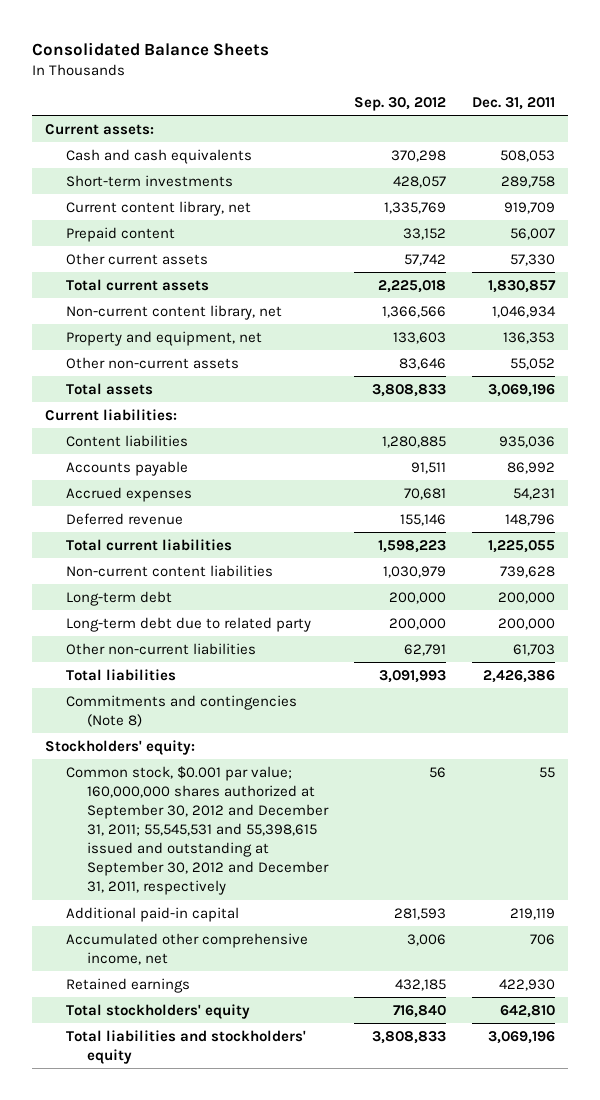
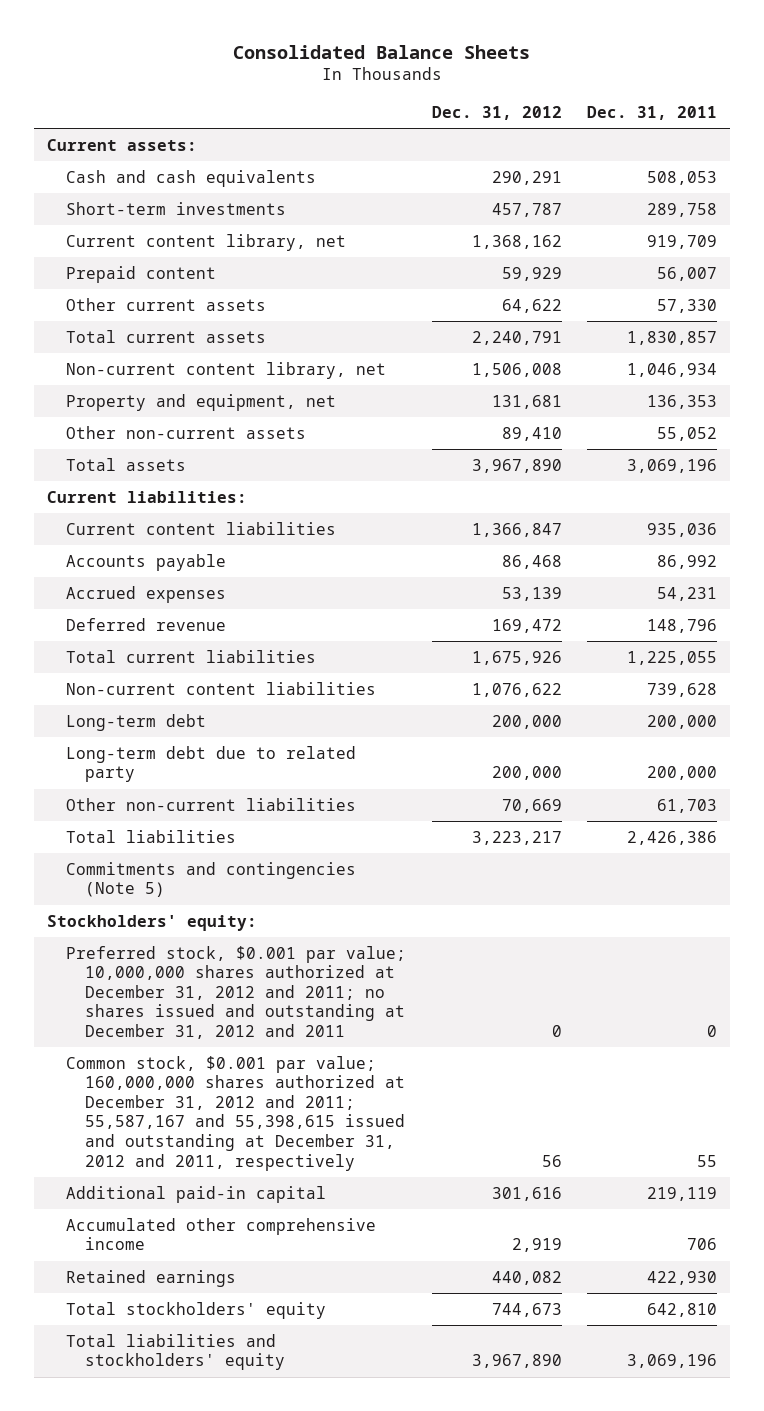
[354,97,447,112] Sep. 30, 2012 -> none
none -> [431,106,562,121] Dec. 31, 2012
[65,434,188,447] Content liabilities -> [65,521,336,535] Current content liabilities
[65,694,297,727] Commitments and contingencies (Note 8) -> [65,861,356,898] Commitments and contingencies (Note 5)
none -> [65,945,406,1040] Preferred stock, $0.001 par value; 10,000,000 shares authorized at December 31, 2012 and 2011; no shares issued and outstanding at December 31, 2012 and 2011
[65,765,330,896] Common stock, $0.001 par value; 160,000,000 shares authorized at September 30, 2012 and December 31, 2011; 55,545,531 and 55,398,615 issued and outstanding at September 30, 2012 and December 31, 2011, respectively -> [65,1055,405,1171] Common stock, $0.001 par value; 160,000,000 shares authorized at December 31, 2012 and 2011; 55,587,167 and 55,398,615 issued and outstanding at December 31, 2012 and 2011, respectively
[65,932,308,965] Accumulated other comprehensive income, net -> [65,1217,376,1251] Accumulated other comprehensive income

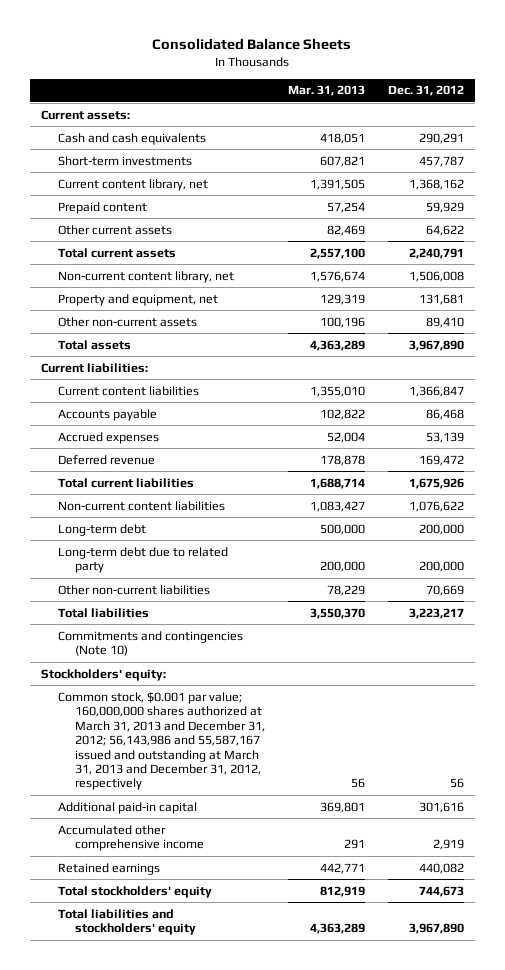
[587,106,718,121] Dec. 31, 2011 -> none
none -> [288,85,366,97] Mar. 31, 2013
[65,861,356,898] Commitments and contingencies (Note 5) -> [58,630,244,657] Commitments and contingencies (Note 10)
[65,945,406,1040] Preferred stock, $0.001 par value; 10,000,000 shares authorized at December 31, 2012 and 2011; no shares issued and outstanding at December 31, 2012 and 2011 -> none
[65,1055,405,1171] Common stock, $0.001 par value; 160,000,000 shares authorized at December 31, 2012 and 2011; 55,587,167 and 55,398,615 issued and outstanding at December 31, 2012 and 2011, respectively -> [58,691,266,791] Common stock, $0.001 par value; 160,000,000 shares authorized at March 31, 2013 and December 31, 2012; 56,143,986 and 55,587,167 issued and outstanding at March 31, 2013 and December 31, 2012, respectively

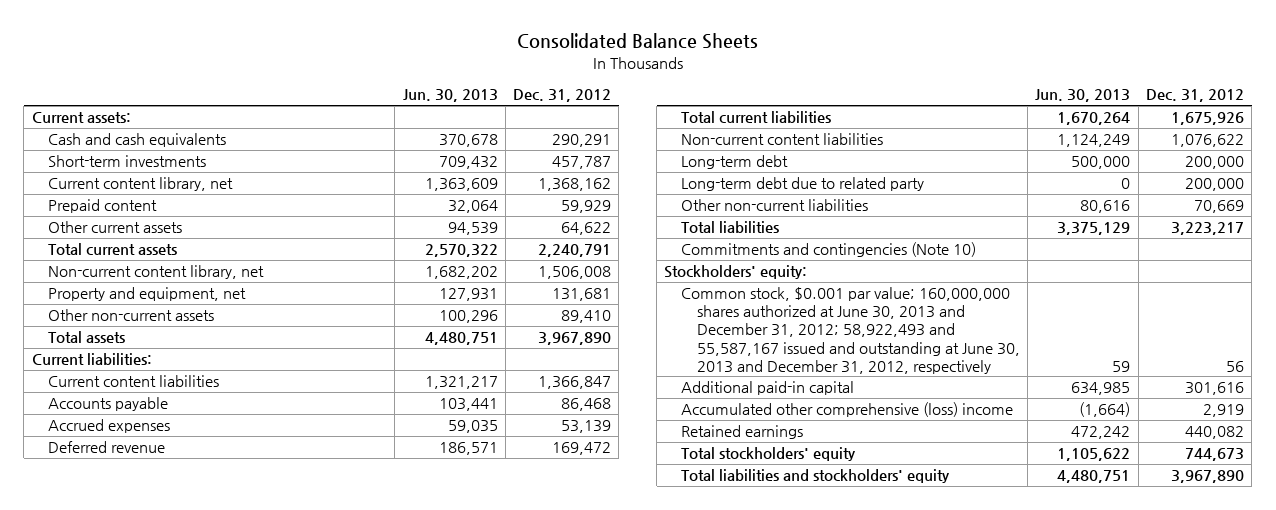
[288,85,366,97] Mar. 31, 2013 -> none
none -> [402,89,498,103] Jun. 30, 2013
[58,691,266,791] Common stock, $0.001 par value; 160,000,000 shares authorized at March 31, 2013 and December 31, 2012; 56,143,986 and 55,587,167 issued and outstanding at March 31, 2013 and December 31, 2012, respectively -> [680,287,1020,374] Common stock, $0.001 par value; 160,000,000 shares authorized at June 30, 2013 and December 31, 2012; 58,922,493 and 55,587,167 issued and outstanding at June 30, 2013 and December 31, 2012, respectively
[58,824,205,852] Accumulated other comprehensive income -> [680,402,1013,418] Accumulated other comprehensive (loss) income

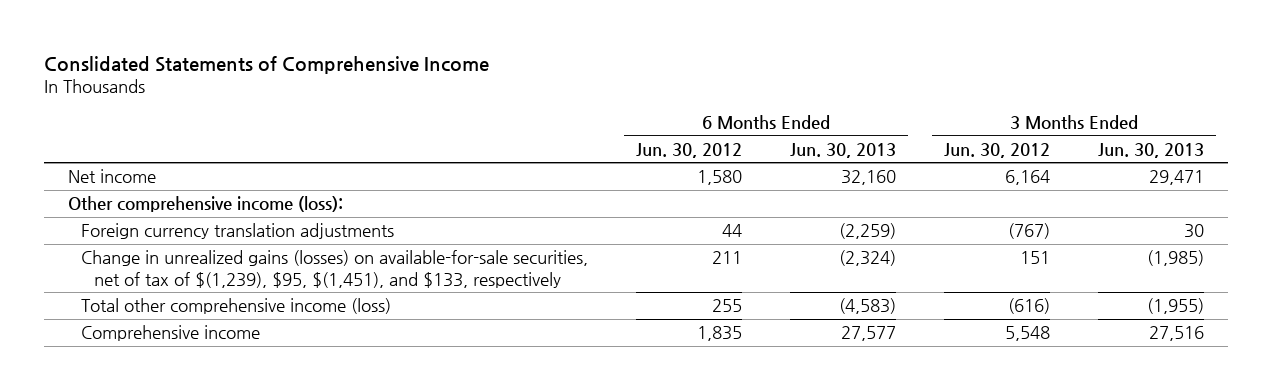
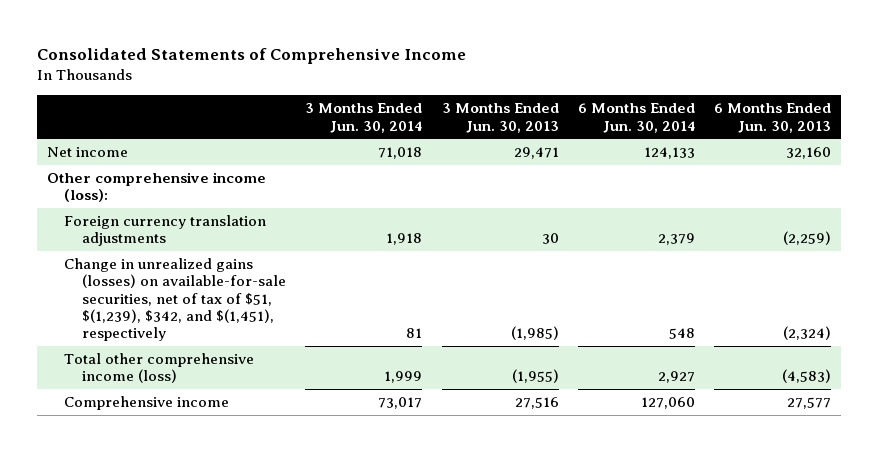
[44,56,490,75] Conslidated Statements of Comprehensive Income -> [36,48,466,65] Consolidated Statements of Comprehensive Income
[635,142,742,158] Jun. 30, 2012 -> none
[943,142,1050,158] Jun. 30, 2012 -> none
none -> [305,103,423,133] 3 Months Ended Jun. 30, 2014
none -> [577,103,695,133] 6 Months Ended Jun. 30, 2014
[81,250,589,288] Change in unrealized gains (losses) on available-for-sale securities, net of tax of $(1,239), $95, $(1,451), and $133, respectively -> [64,258,287,342] Change in unrealized gains (losses) on available-for-sale securities, net of tax of $51, $(1,239), $342, and $(1,451), respectively

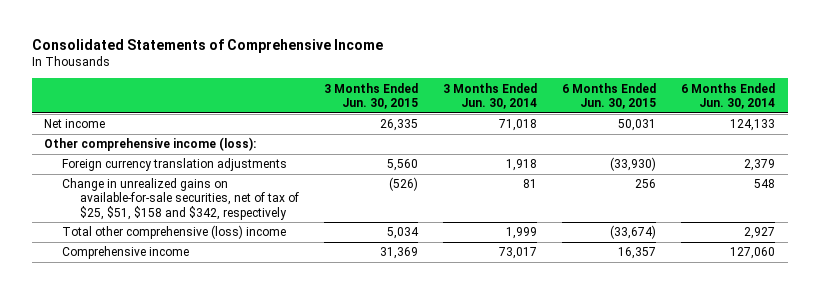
[441,103,559,133] 3 Months Ended Jun. 30, 2013 -> none
[714,103,832,133] 6 Months Ended Jun. 30, 2013 -> none
none -> [323,82,418,109] 3 Months Ended Jun. 30, 2015
none -> [562,82,657,109] 6 Months Ended Jun. 30, 2015
[64,258,287,342] Change in unrealized gains (losses) on available-for-sale securities, net of tax of $51, $(1,239), $342, and $(1,451), respectively -> [62,178,299,220] Change in unrealized gains on available-for-sale securities, net of tax of $25, $51, $158 and $342, respectively
[64,353,255,384] Total other comprehensive income (loss) -> [62,225,287,240] Total other comprehensive (loss) income

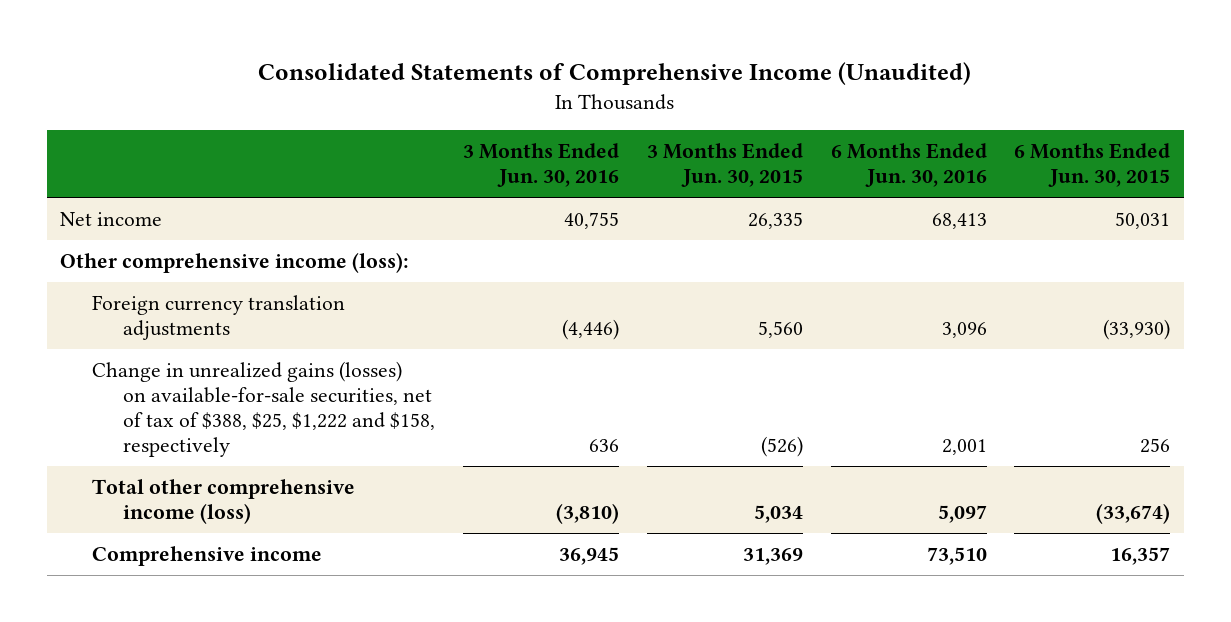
[31,39,383,54] Consolidated Statements of Comprehensive Income -> [258,61,972,85] Consolidated Statements of Comprehensive Income (Unaudited)
[443,82,538,109] 3 Months Ended Jun. 30, 2014 -> none
[681,82,776,109] 6 Months Ended Jun. 30, 2014 -> none
none -> [463,143,620,188] 3 Months Ended Jun. 30, 2016
none -> [830,143,987,188] 6 Months Ended Jun. 30, 2016
[62,178,299,220] Change in unrealized gains on available-for-sale securities, net of tax of $25, $51, $158 and $342, respectively -> [91,360,436,457] Change in unrealized gains (losses) on available-for-sale securities, net of tax of $388, $25, $1,222 and $158, respectively
[62,225,287,240] Total other comprehensive (loss) income -> [91,478,355,524] Total other comprehensive income (loss)

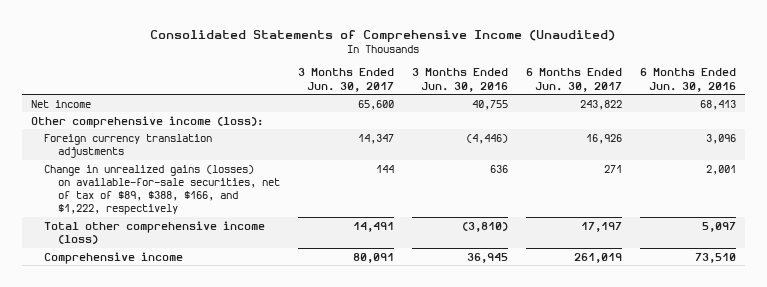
[646,143,803,188] 3 Months Ended Jun. 30, 2015 -> none
[1014,143,1171,188] 6 Months Ended Jun. 30, 2015 -> none
none -> [297,68,394,92] 3 Months Ended Jun. 30, 2017
none -> [525,68,622,92] 6 Months Ended Jun. 30, 2017
[91,360,436,457] Change in unrealized gains (losses) on available-for-sale securities, net of tax of $388, $25, $1,222 and $158, respectively -> [44,164,280,216] Change in unrealized gains (losses) on available-for-sale securities, net of tax of $89, $388, $166, and $1,222, respectively

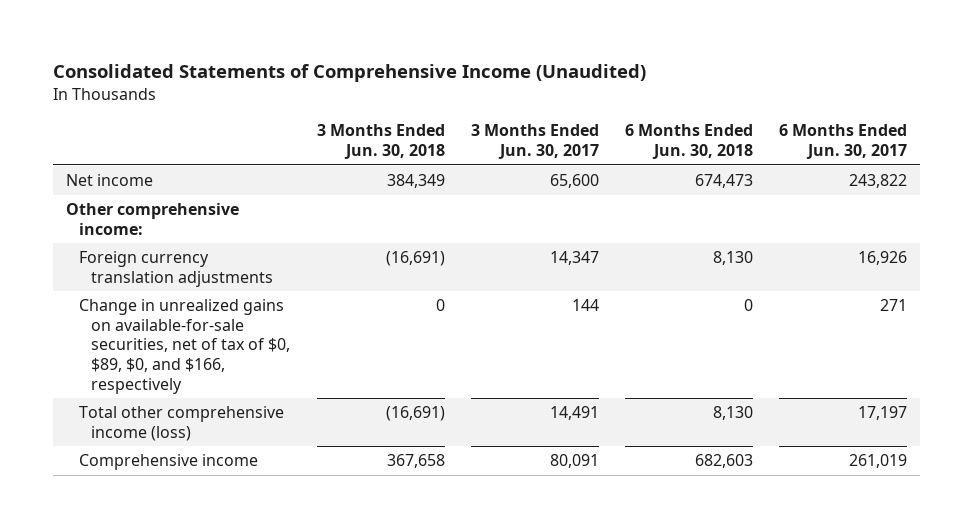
[411,68,508,92] 3 Months Ended Jun. 30, 2016 -> none
[639,68,736,92] 6 Months Ended Jun. 30, 2016 -> none
none -> [316,124,445,160] 3 Months Ended Jun. 30, 2018
none -> [624,124,753,160] 6 Months Ended Jun. 30, 2018
[31,115,264,128] Other comprehensive income (loss): -> [66,203,240,235] Other comprehensive income:
[44,164,280,216] Change in unrealized gains (losses) on available-for-sale securities, net of tax of $89, $388, $166, and $1,222, respectively -> [78,299,291,394] Change in unrealized gains on available-for-sale securities, net of tax of $0, $89, $0, and $166, respectively

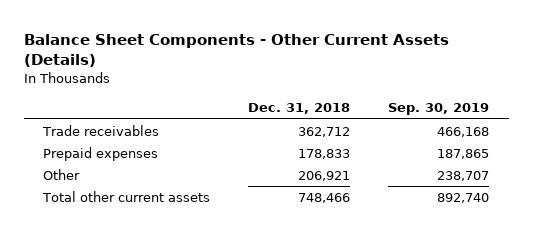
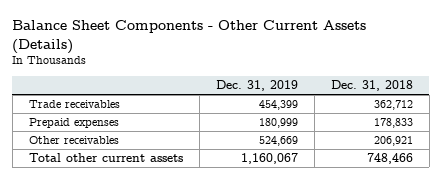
[388,103,490,116] Sep. 30, 2019 -> none
none -> [215,80,298,92] Dec. 31, 2019
[43,169,81,181] Other -> [28,136,119,145] Other receivables

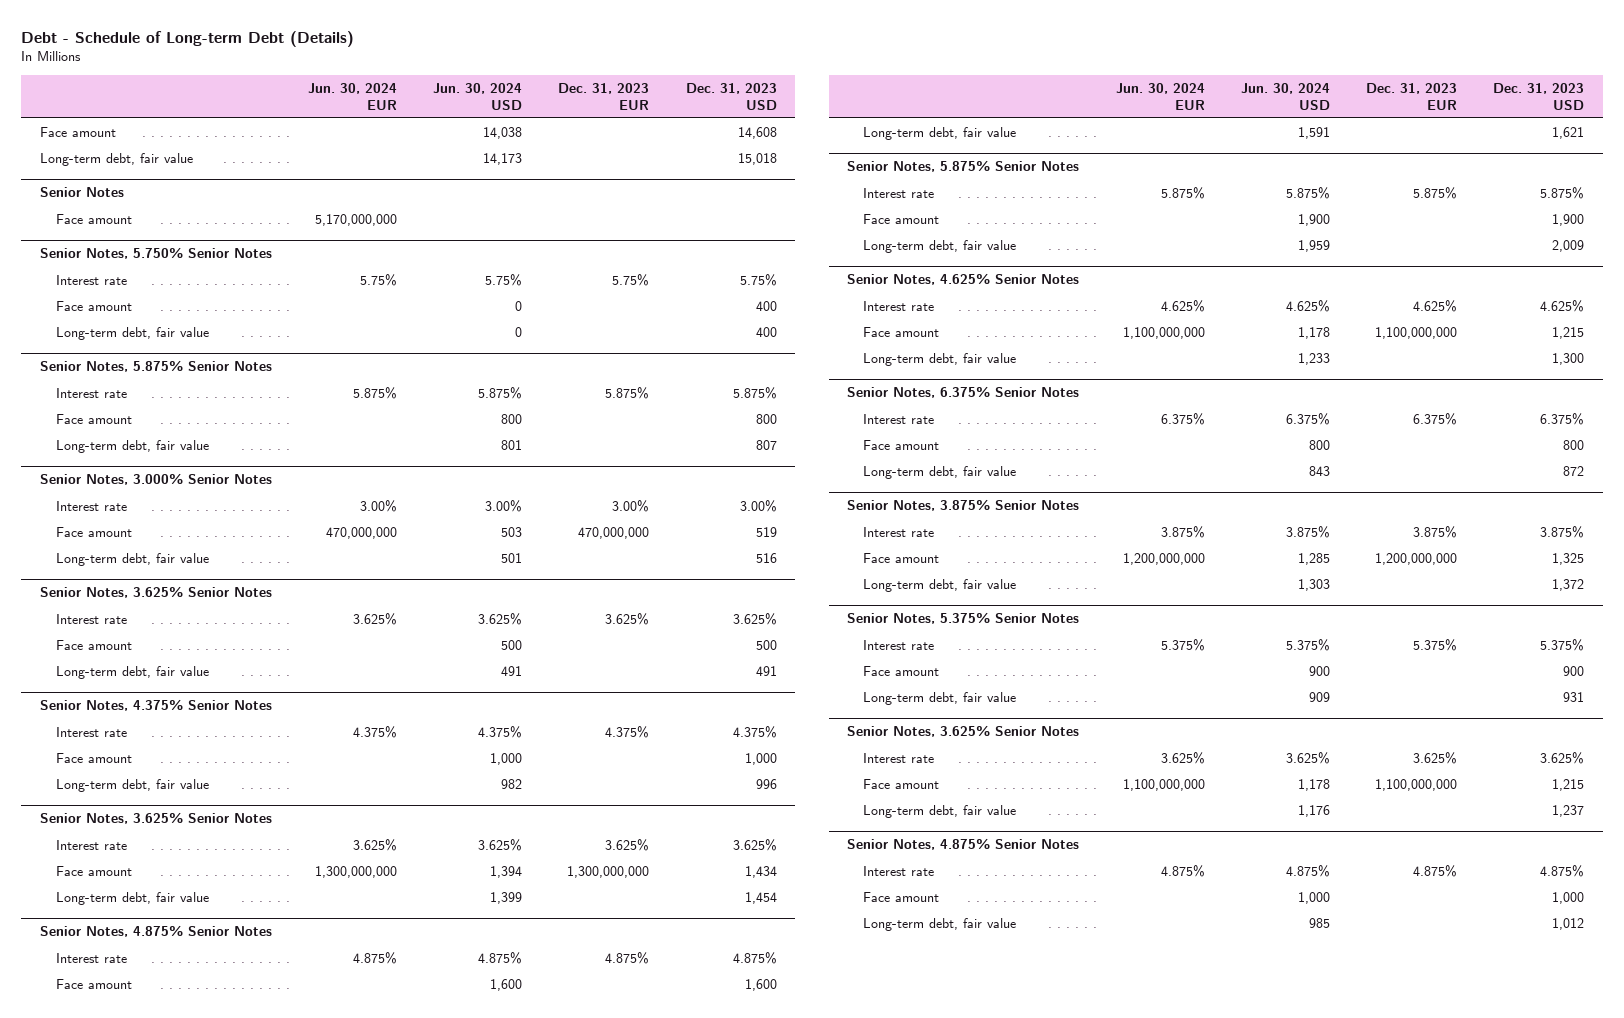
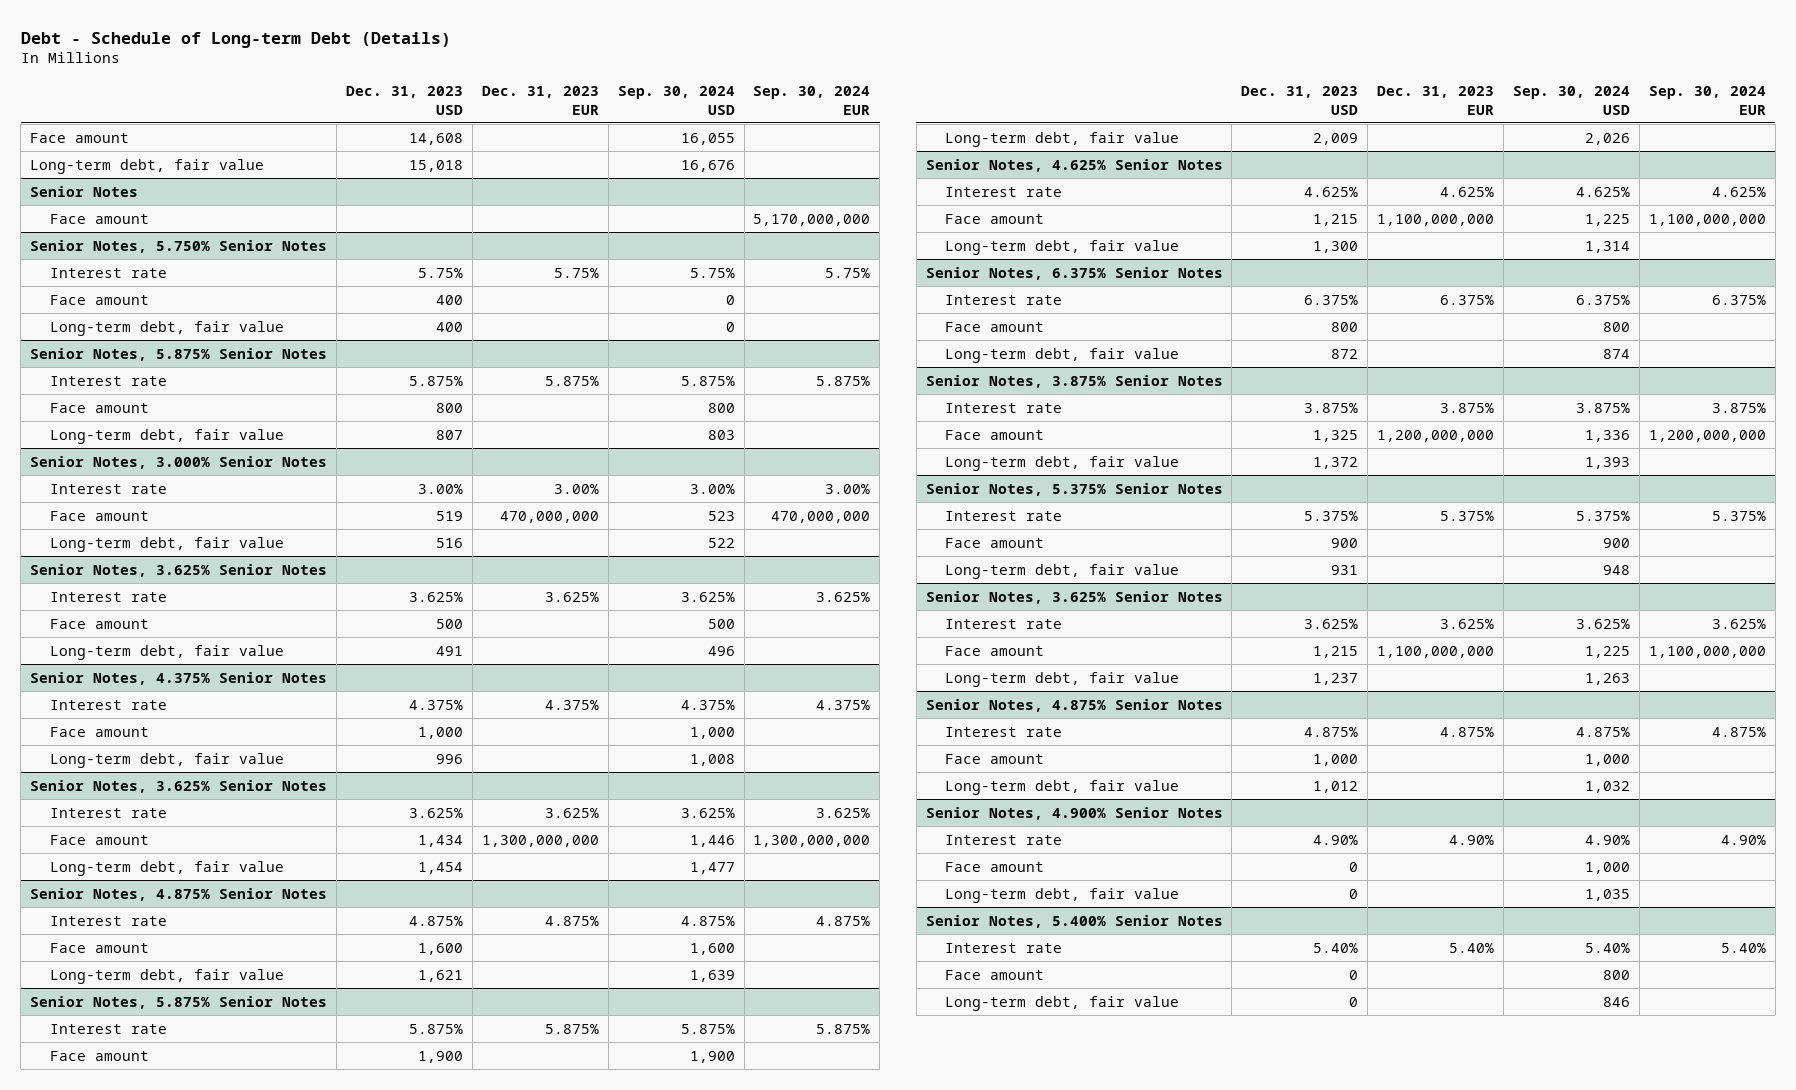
[307,82,397,110] Jun. 30, 2024 EUR -> none
[433,82,523,110] Jun. 30, 2024 USD -> none
none -> [617,86,735,115] Sep. 30, 2024 USD
none -> [753,86,871,115] Sep. 30, 2024 EUR
none -> [925,806,1223,820] Senior Notes, 4.900% Senior Notes
none -> [945,834,1063,845] Interest rate
none -> [945,861,1045,872] Face amount
none -> [945,887,1180,903] Long-term debt, fair value
none -> [925,914,1223,928] Senior Notes, 5.400% Senior Notes
none -> [945,942,1063,953] Interest rate
none -> [945,969,1045,980] Face amount
none -> [945,995,1180,1011] Long-term debt, fair value

